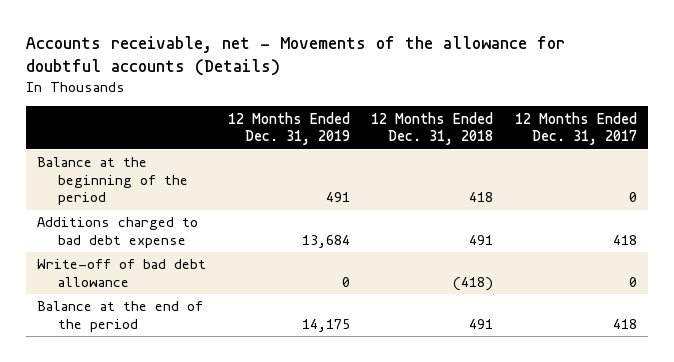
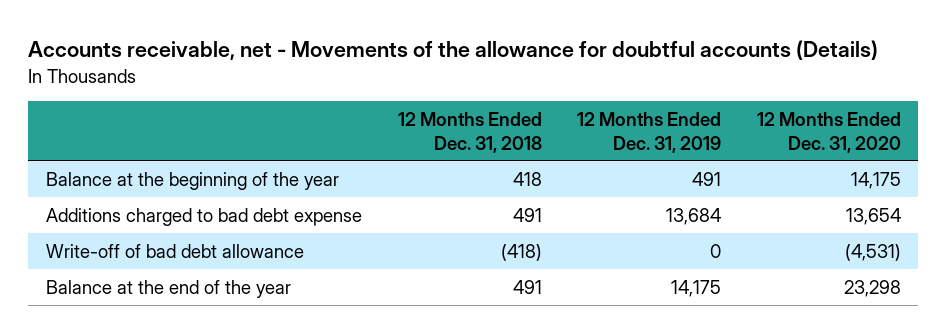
[515,111,638,146] 12 Months Ended Dec. 31, 2017 -> none
none -> [756,111,901,153] 12 Months Ended Dec. 31, 2020
[36,157,189,206] Balance at the beginning of the period -> [46,171,340,190] Balance at the beginning of the year
[36,301,203,332] Balance at the end of the period -> [46,279,292,298] Balance at the end of the year

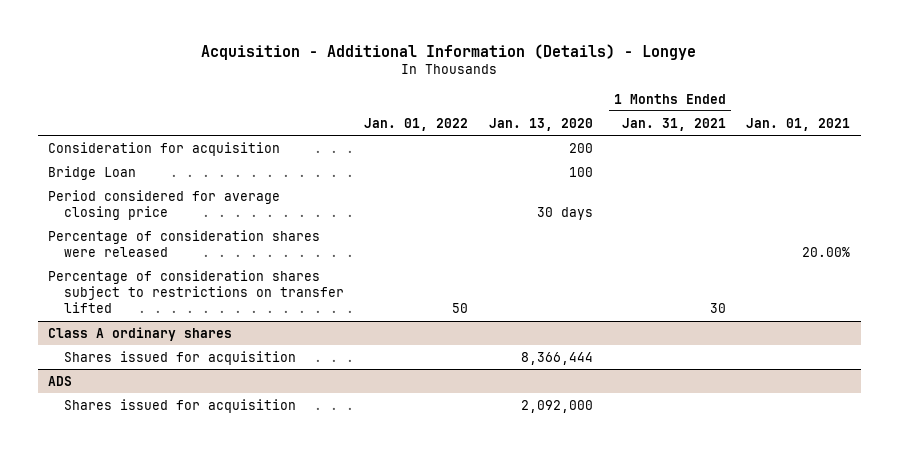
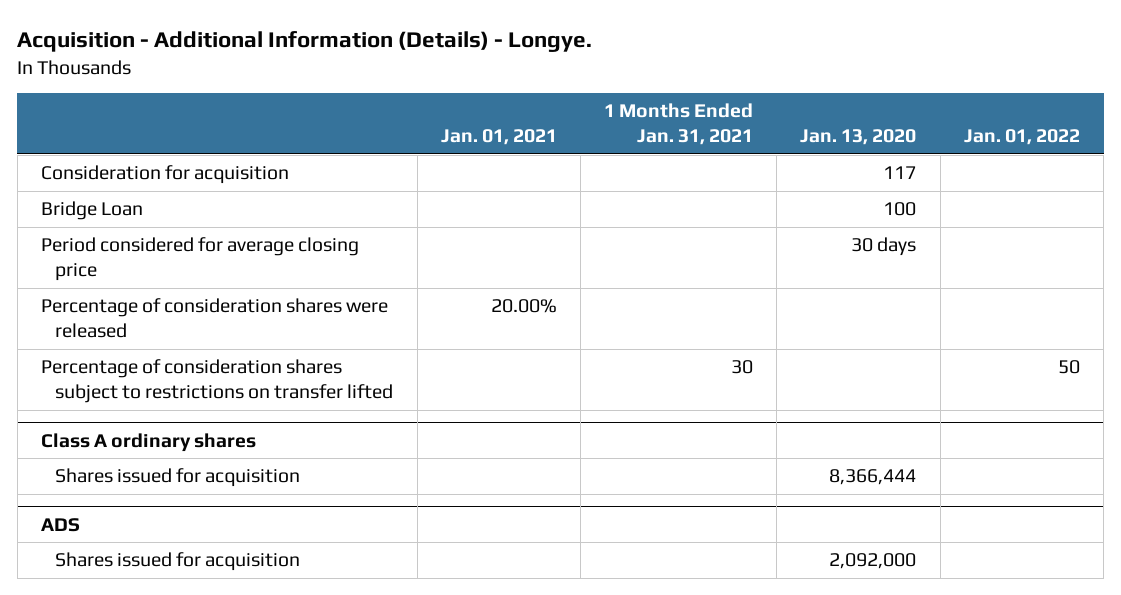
[201,44,697,61] Acquisition - Additional Information (Details) - Longye -> [17,31,593,53] Acquisition - Additional Information (Details) - Longye.
[569,142,594,153] 200 -> [883,166,917,180] 117

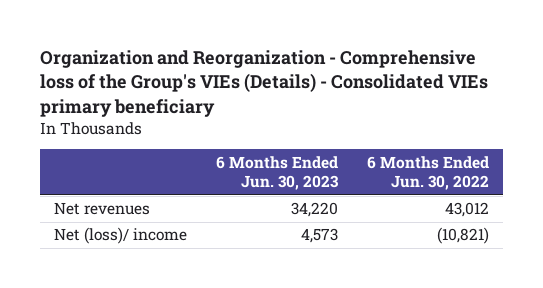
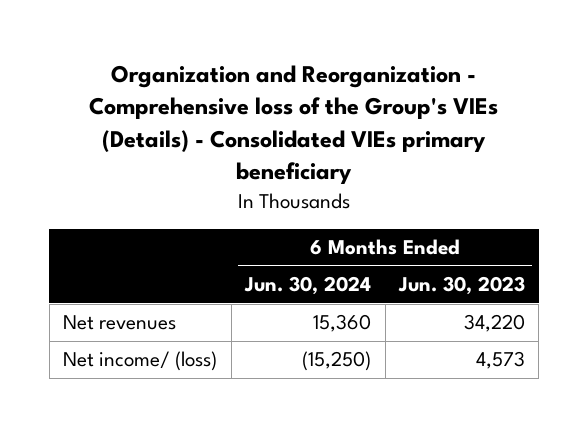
[366,155,489,191] 6 Months Ended Jun. 30, 2022 -> none
none -> [244,276,372,296] Jun. 30, 2024
[54,227,188,245] Net (loss)/ income -> [63,351,218,372] Net income/ (loss)

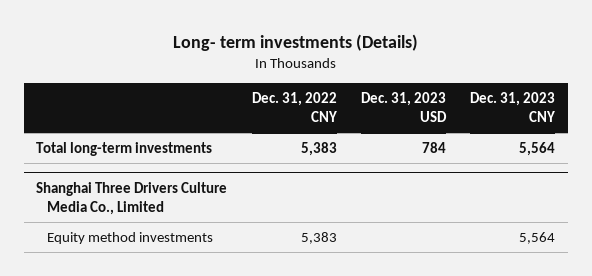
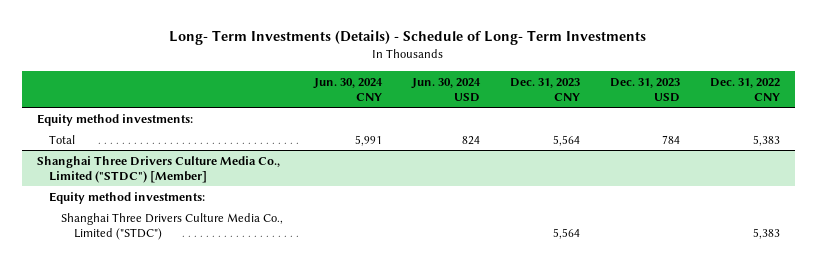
[172,33,418,51] Long- term investments (Details) -> [169,30,647,46] Long- Term Investments (Details) - Schedule of Long- Term Investments
none -> [312,77,383,101] Jun. 30, 2024 CNY
none -> [410,77,481,102] Jun. 30, 2024 USD
none -> [36,113,193,126] Equity method investments:
[36,142,213,157] Total long-term investments -> [49,134,76,144] Total
[36,181,228,215] Shanghai Three Drivers Culture Media Co., Limited -> [36,155,280,183] Shanghai Three Drivers Culture Media Co., Limited ("STDC") [Member]
none -> [49,191,206,204] Equity method investments:
[47,232,214,245] Equity method investments -> [61,212,284,240] Shanghai Three Drivers Culture Media Co., Limited ("STDC")

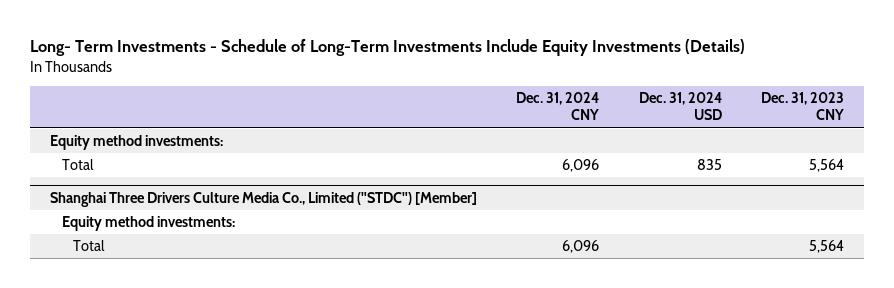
[169,30,647,46] Long- Term Investments (Details) - Schedule of Long- Term Investments -> [30,39,746,57] Long- Term Investments - Schedule of Long-Term Investments Include Equity Investments (Details)
[312,77,383,101] Jun. 30, 2024 CNY -> none
[410,77,481,102] Jun. 30, 2024 USD -> none
[609,77,680,102] Dec. 31, 2023 USD -> none
[710,77,781,101] Dec. 31, 2022 CNY -> none
none -> [516,92,600,121] Dec. 31, 2024 CNY
none -> [638,92,722,121] Dec. 31, 2024 USD
[61,212,284,240] Shanghai Three Drivers Culture Media Co., Limited ("STDC") -> [73,240,106,252] Total

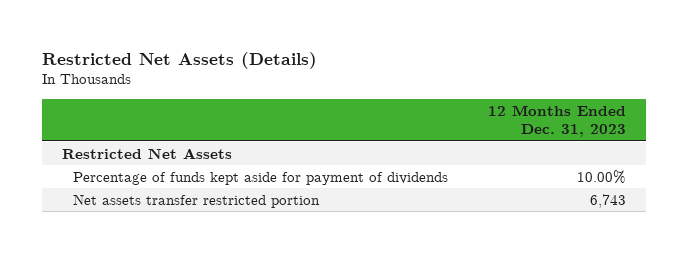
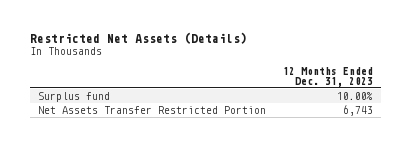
[61,147,232,159] Restricted Net Assets -> none
[72,171,448,185] Percentage of funds kept aside for payment of dividends -> [38,91,111,102] Surplus fund
[72,193,320,208] Net assets transfer restricted portion -> [38,105,267,114] Net Assets Transfer Restricted Portion

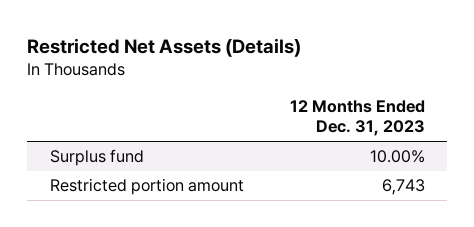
[38,105,267,114] Net Assets Transfer Restricted Portion -> [49,178,244,196] Restricted portion amount

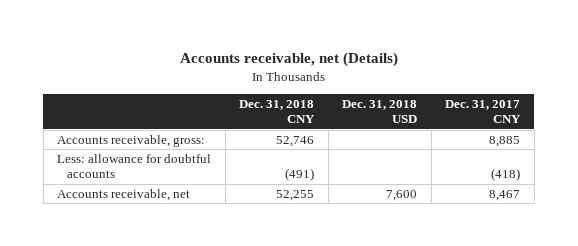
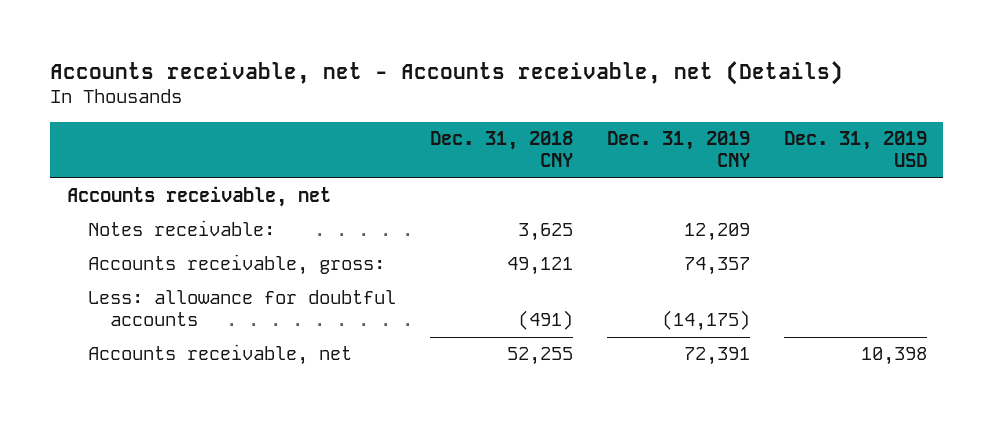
[179,52,398,68] Accounts receivable, net (Details) -> [49,60,843,85] Accounts receivable, net - Accounts receivable, net (Details)
[342,99,418,124] Dec. 31, 2018 USD -> none
[445,99,522,124] Dec. 31, 2017 CNY -> none
none -> [606,131,750,168] Dec. 31, 2019 CNY
none -> [783,131,927,168] Dec. 31, 2019 USD
none -> [66,186,331,208] Accounts receivable, net
none -> [88,220,276,237] Notes receivable:
[276,135,315,147] 52,746 -> [507,257,574,276] 49,121

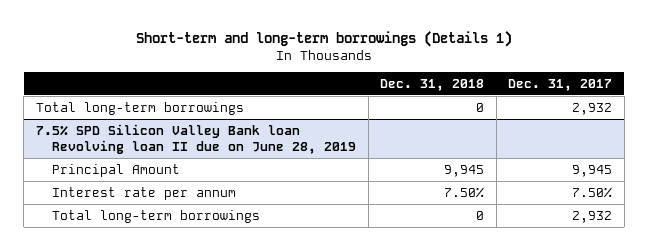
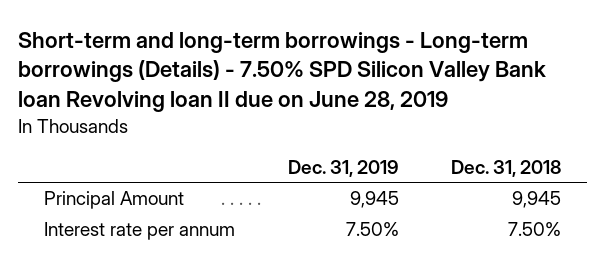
[136,31,513,48] Short-term and long-term borrowings (Details 1) -> [18,31,547,112] Short-term and long-term borrowings - Long-term borrowings (Details) - 7.50% SPD Silicon Valley Bank loan Revolving loan II due on June 28, 2019
[508,78,613,91] Dec. 31, 2017 -> none
none -> [287,160,399,178] Dec. 31, 2019
[35,101,244,115] Total long-term borrowings -> none
[35,123,357,154] 7.5% SPD Silicon Valley Bank loan Revolving loan II due on June 28, 2019 -> none
[52,209,261,223] Total long-term borrowings -> none

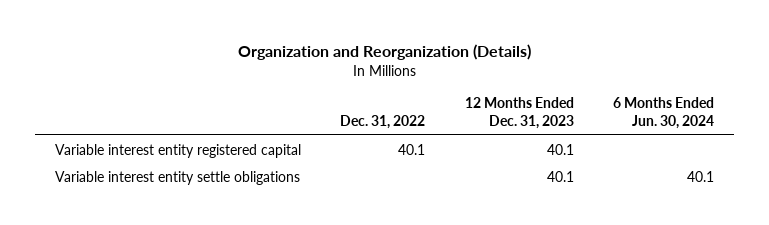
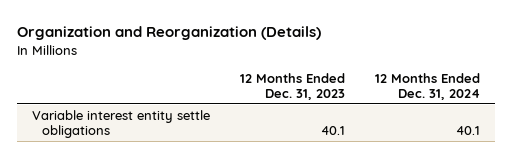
[340,114,426,129] Dec. 31, 2022 -> none
[613,97,715,129] 6 Months Ended Jun. 30, 2024 -> none
none -> [374,73,480,101] 12 Months Ended Dec. 31, 2024
[54,143,301,158] Variable interest entity registered capital -> none

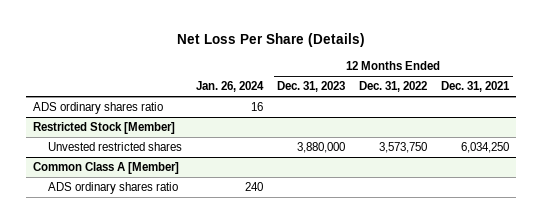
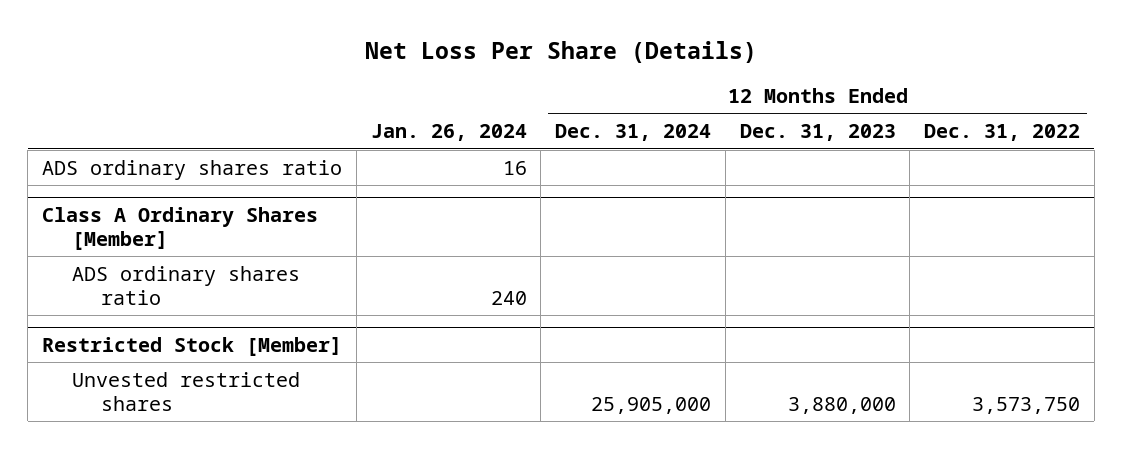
[441,81,511,93] Dec. 31, 2021 -> none
none -> [555,124,712,142] Dec. 31, 2024
none -> [42,206,319,250] Class A Ordinary Shares [Member]
none -> [71,265,300,305] ADS ordinary shares ratio
[33,162,180,175] Common Class A [Member] -> none
[48,182,179,195] ADS ordinary shares ratio -> none

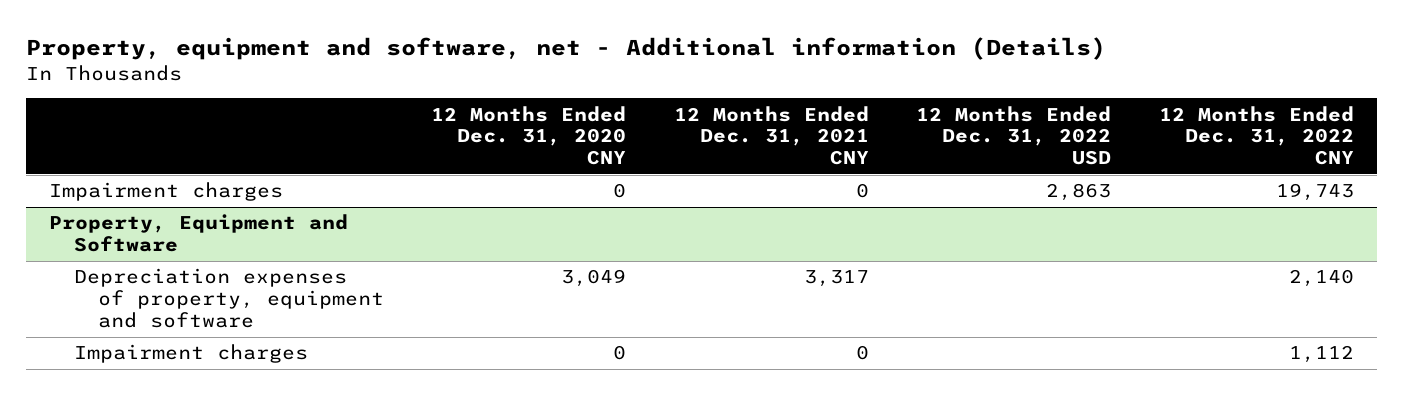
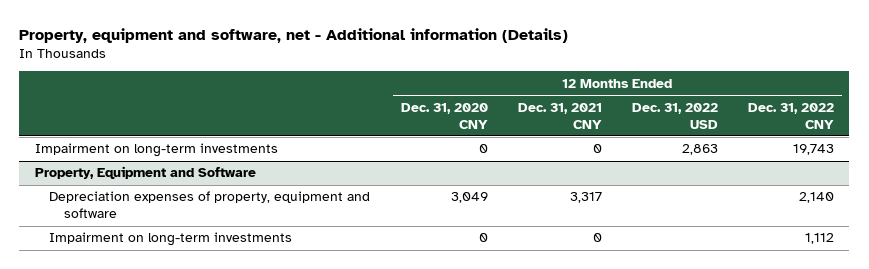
[49,182,284,202] Impairment charges -> [34,143,278,158] Impairment on long-term investments
[73,344,308,364] Impairment charges -> [49,232,293,247] Impairment on long-term investments

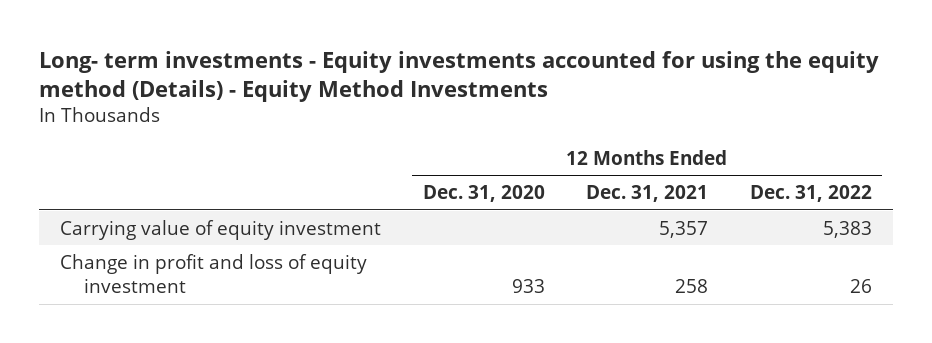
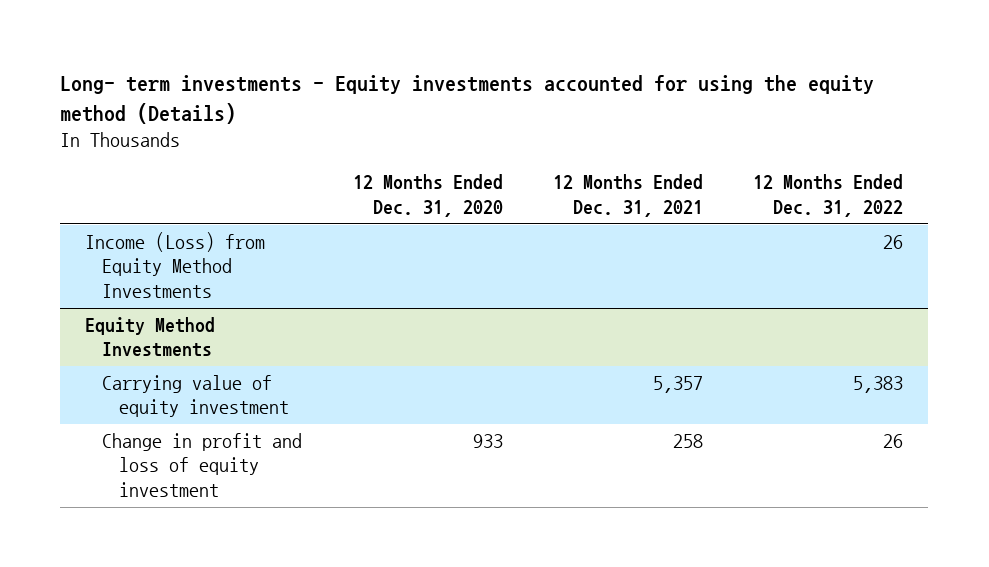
[39,51,880,103] Long- term investments - Equity investments accounted for using the equity method (Details) - Equity Method Investments -> [60,75,875,125] Long- term investments - Equity investments accounted for using the equity method (Details)
none -> [85,231,266,299] Income (Loss) from Equity Method Investments
none -> [85,316,216,358] Equity Method Investments

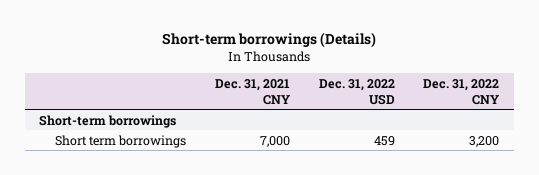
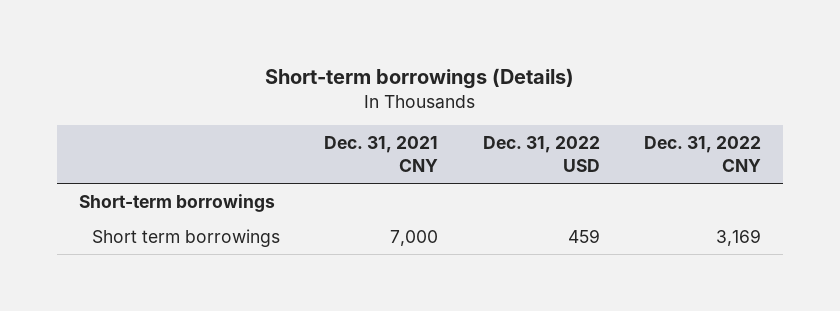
[469,135,500,147] 3,200 -> [715,229,761,247] 3,169

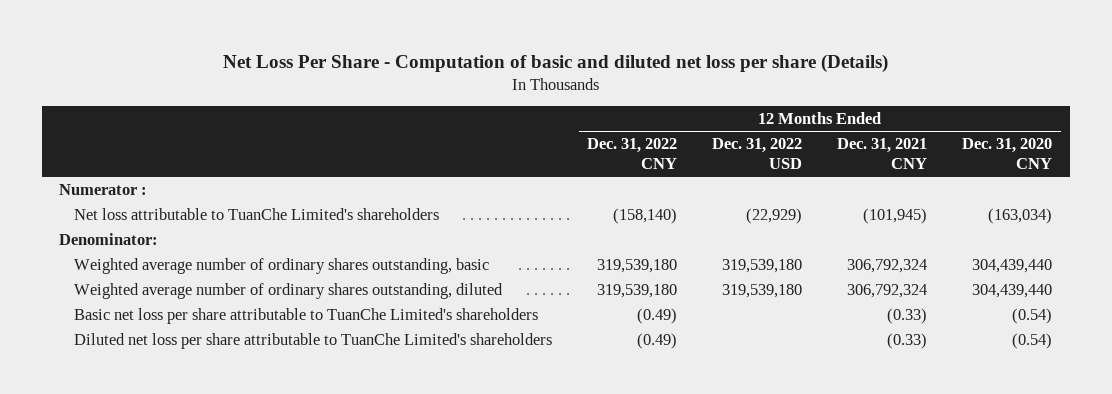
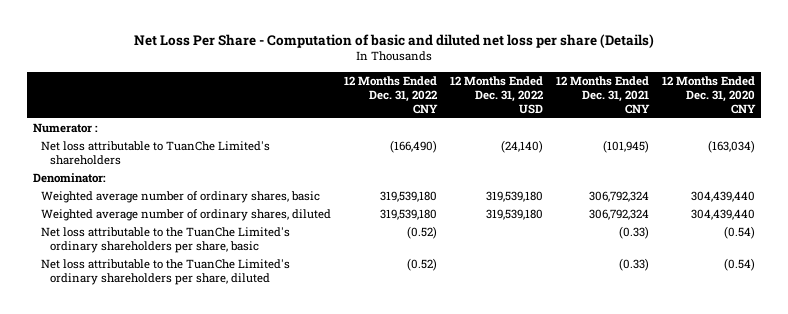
[613,207,678,224] (158,140) -> [390,140,438,154] (166,490)
[746,207,803,224] (22,929) -> [500,140,543,154] (24,140)
[74,257,490,274] Weighted average number of ordinary shares outstanding, basic -> [41,191,321,204] Weighted average number of ordinary shares, basic
[74,282,504,299] Weighted average number of ordinary shares outstanding, diluted -> [41,209,332,222] Weighted average number of ordinary shares, diluted
[74,307,539,324] Basic net loss per share attributable to TuanChe Limited's shareholders -> [41,227,291,254] Net loss attributable to the TuanChe Limited's ordinary shareholders per share, basic
[637,307,678,324] (0.49) -> [407,226,438,240] (0.52)
[74,332,553,349] Diluted net loss per share attributable to TuanChe Limited's shareholders -> [41,259,291,286] Net loss attributable to the TuanChe Limited's ordinary shareholders per share, diluted
[637,332,678,349] (0.49) -> [407,258,438,272] (0.52)

